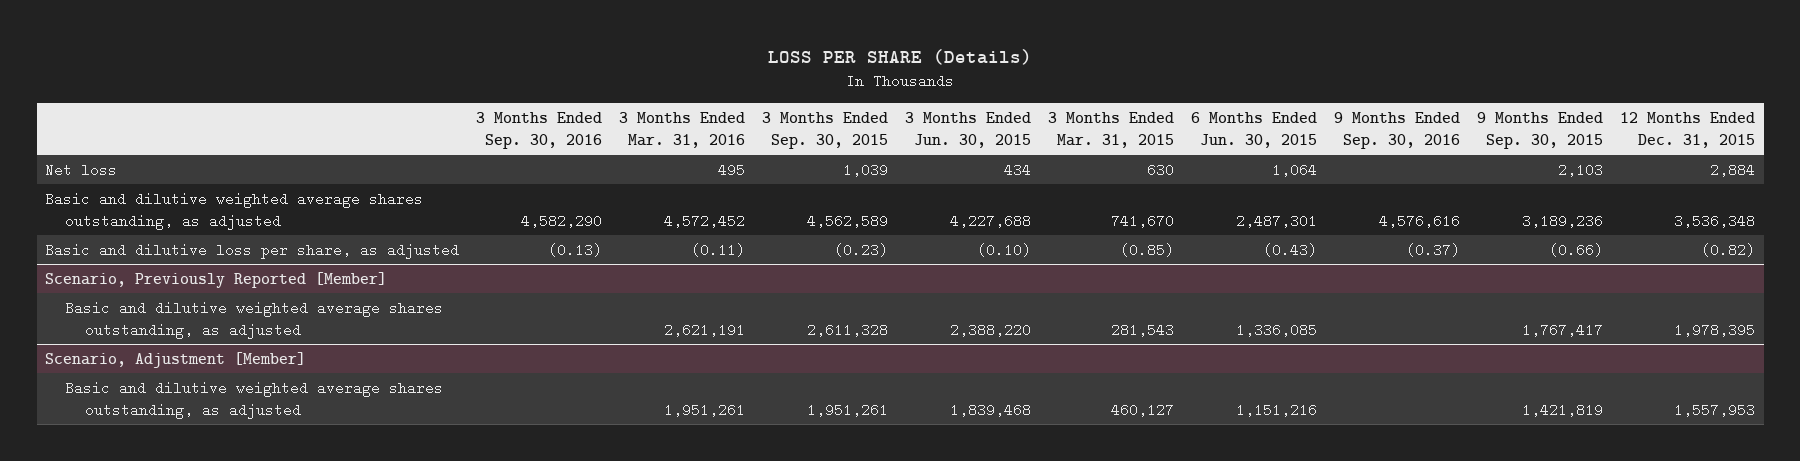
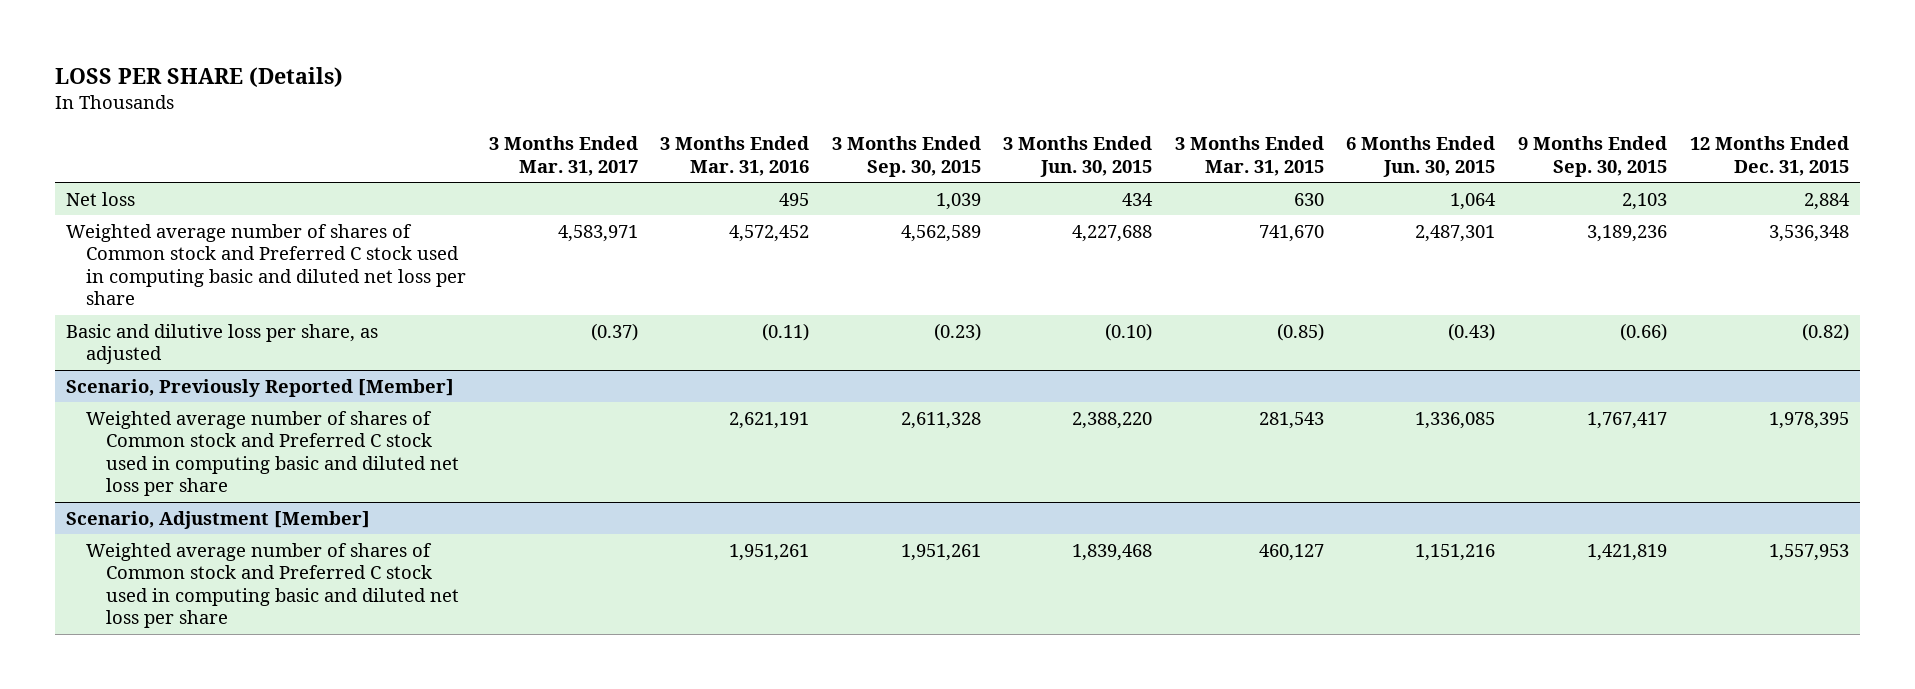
[476,111,603,149] 3 Months Ended Sep. 30, 2016 -> none
[1334,111,1461,149] 9 Months Ended Sep. 30, 2016 -> none
none -> [488,136,638,176] 3 Months Ended Mar. 31, 2017
[45,191,424,230] Basic and dilutive weighted average shares outstanding, as adjusted -> [65,223,467,306] Weighted average number of shares of Common stock and Preferred C stock used in computing basic and diluted net loss per share
[65,300,444,339] Basic and dilutive weighted average shares outstanding, as adjusted -> [86,410,460,497] Weighted average number of shares of Common stock and Preferred C stock used in computing basic and diluted net loss per share
[65,380,444,419] Basic and dilutive weighted average shares outstanding, as adjusted -> [86,542,460,629] Weighted average number of shares of Common stock and Preferred C stock used in computing basic and diluted net loss per share

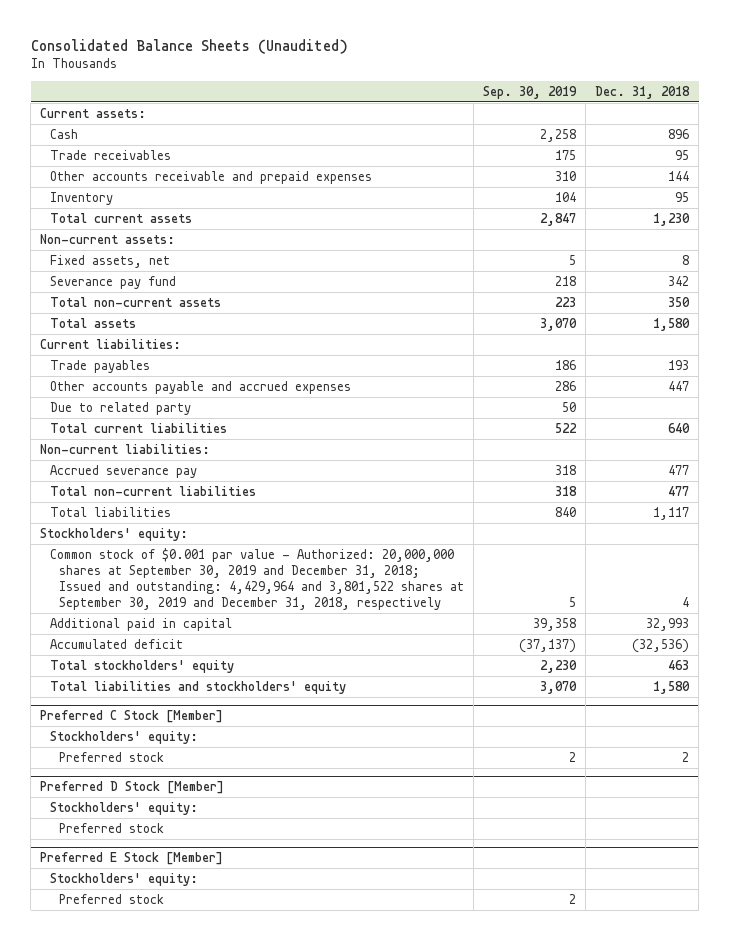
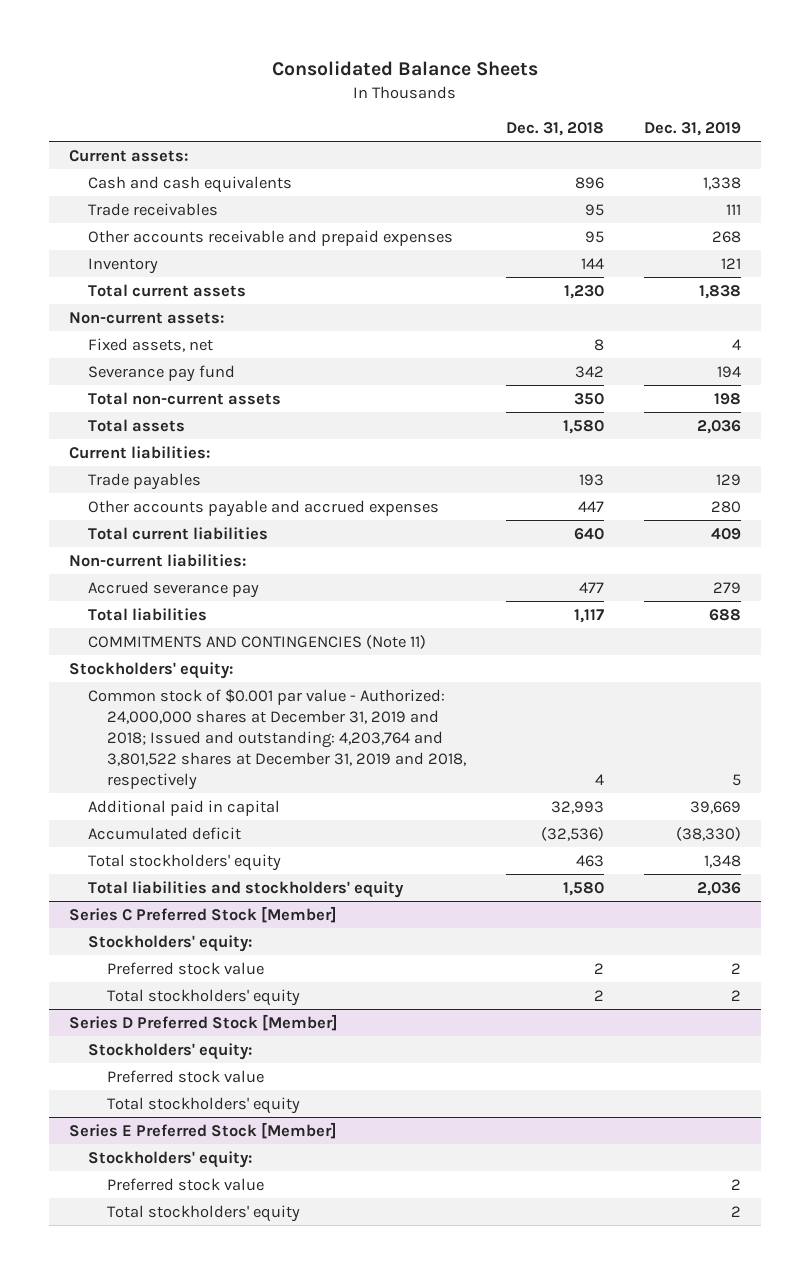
[30,38,348,54] Consolidated Balance Sheets (Unaudited) -> [271,60,538,76] Consolidated Balance Sheets
[483,85,578,99] Sep. 30, 2019 -> none
none -> [643,122,741,137] Dec. 31, 2019
[49,128,78,139] Cash -> [87,175,292,193] Cash and cash equivalents
[668,170,690,181] 144 -> [584,230,604,243] 95
[675,191,690,202] 95 -> [580,257,604,269] 144
[49,401,191,415] Due to related party -> none
[49,485,256,496] Total non-current liabilities -> none
none -> [87,634,426,649] COMMITMENTS AND CONTINGENCIES (Note 11)
[49,547,464,610] Common stock of $0.001 par value - Authorized: 20,000,000 shares at September 30, 2019 and December 31, 2018; Issued and outstanding: 4,429,964 and 3,801,522 shares at September 30, 2019 and December 31, 2018, respectively -> [87,688,467,791] Common stock of $0.001 par value - Authorized: 24,000,000 shares at December 31, 2019 and 2018; Issued and outstanding: 4,203,764 and 3,801,522 shares at December 31, 2019 and 2018, respectively
[40,709,224,723] Preferred C Stock [Member] -> [68,905,337,923] Series C Preferred Stock [Member]
[58,751,164,762] Preferred stock -> [107,961,265,975] Preferred stock value
none -> [107,988,301,1006] Total stockholders' equity
[40,780,225,794] Preferred D Stock [Member] -> [68,1013,338,1031] Series D Preferred Stock [Member]
[58,822,164,833] Preferred stock -> [107,1069,265,1083] Preferred stock value
none -> [107,1096,301,1114] Total stockholders' equity
[40,851,224,865] Preferred E Stock [Member] -> [68,1121,337,1139] Series E Preferred Stock [Member]
[58,893,164,904] Preferred stock -> [107,1177,265,1191] Preferred stock value
none -> [107,1204,301,1222] Total stockholders' equity

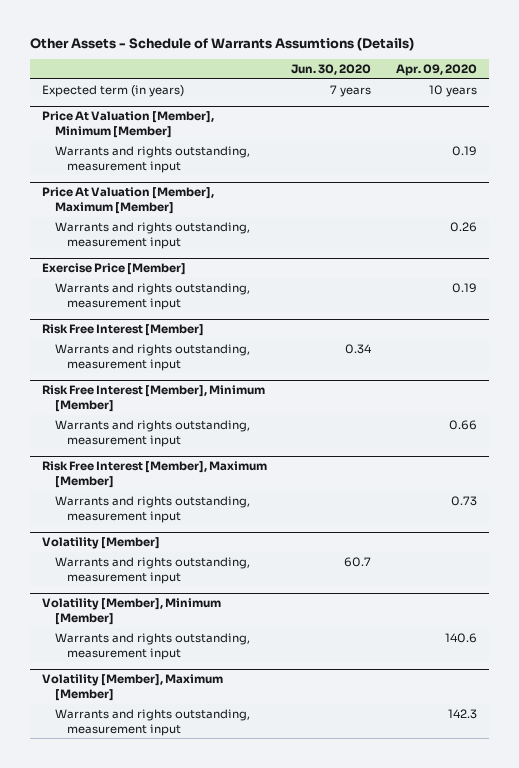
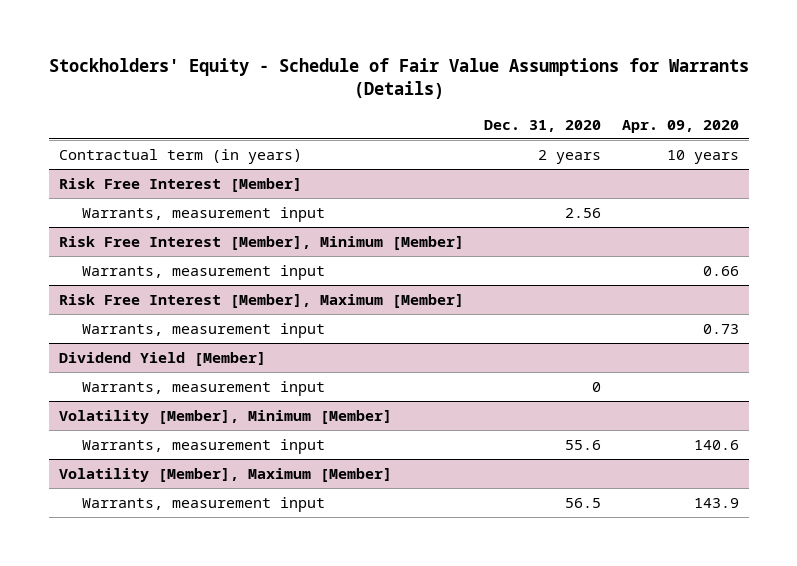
[30,36,415,51] Other Assets - Schedule of Warrants Assumtions (Details) -> [48,57,749,99] Stockholders' Equity - Schedule of Fair Value Assumptions for Warrants (Details)
[291,64,372,76] Jun. 30, 2020 -> none
none -> [484,119,602,132] Dec. 31, 2020
[42,111,215,139] Price At Valuation [Member], Minimum [Member] -> none
[54,145,250,173] Warrants and rights outstanding, measurement input -> none
[42,187,215,215] Price At Valuation [Member], Maximum [Member] -> none
[54,221,250,249] Warrants and rights outstanding, measurement input -> none
[42,263,187,276] Exercise Price [Member] -> none
[54,282,250,310] Warrants and rights outstanding, measurement input -> none
[42,84,185,97] Expected term (in years) -> [58,148,302,164] Contractual term (in years)
[54,343,250,371] Warrants and rights outstanding, measurement input -> [82,206,326,222] Warrants, measurement input
[54,419,250,447] Warrants and rights outstanding, measurement input -> [82,264,326,280] Warrants, measurement input
[42,537,161,550] Volatility [Member] -> none
[54,495,250,523] Warrants and rights outstanding, measurement input -> [82,322,326,338] Warrants, measurement input
none -> [58,351,266,366] Dividend Yield [Member]
[54,556,250,584] Warrants and rights outstanding, measurement input -> [82,380,326,396] Warrants, measurement input
[54,632,250,660] Warrants and rights outstanding, measurement input -> [82,438,326,454] Warrants, measurement input
[54,708,250,736] Warrants and rights outstanding, measurement input -> [82,496,326,512] Warrants, measurement input
[447,708,477,719] 142.3 -> [693,497,739,508] 143.9

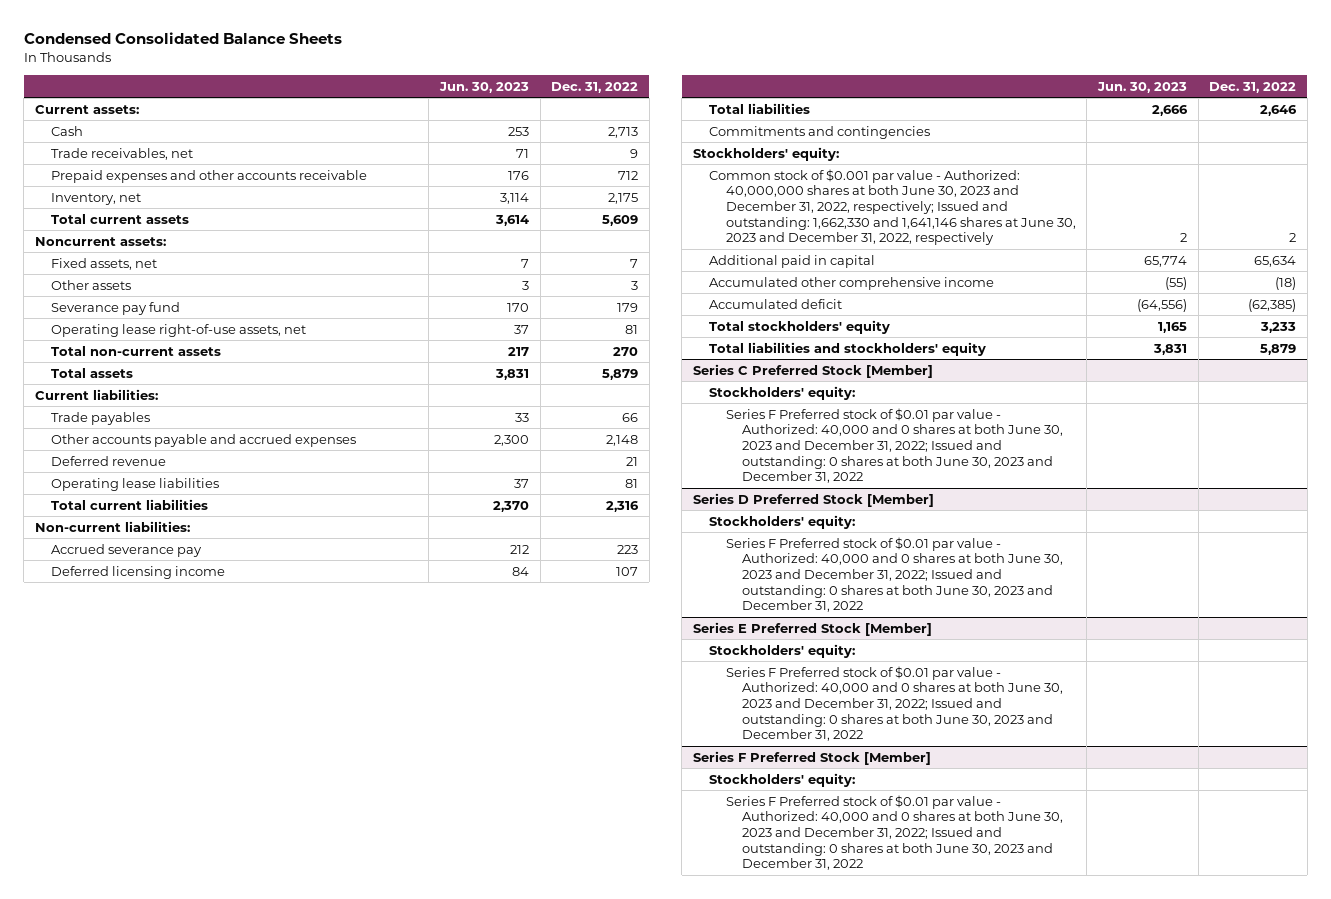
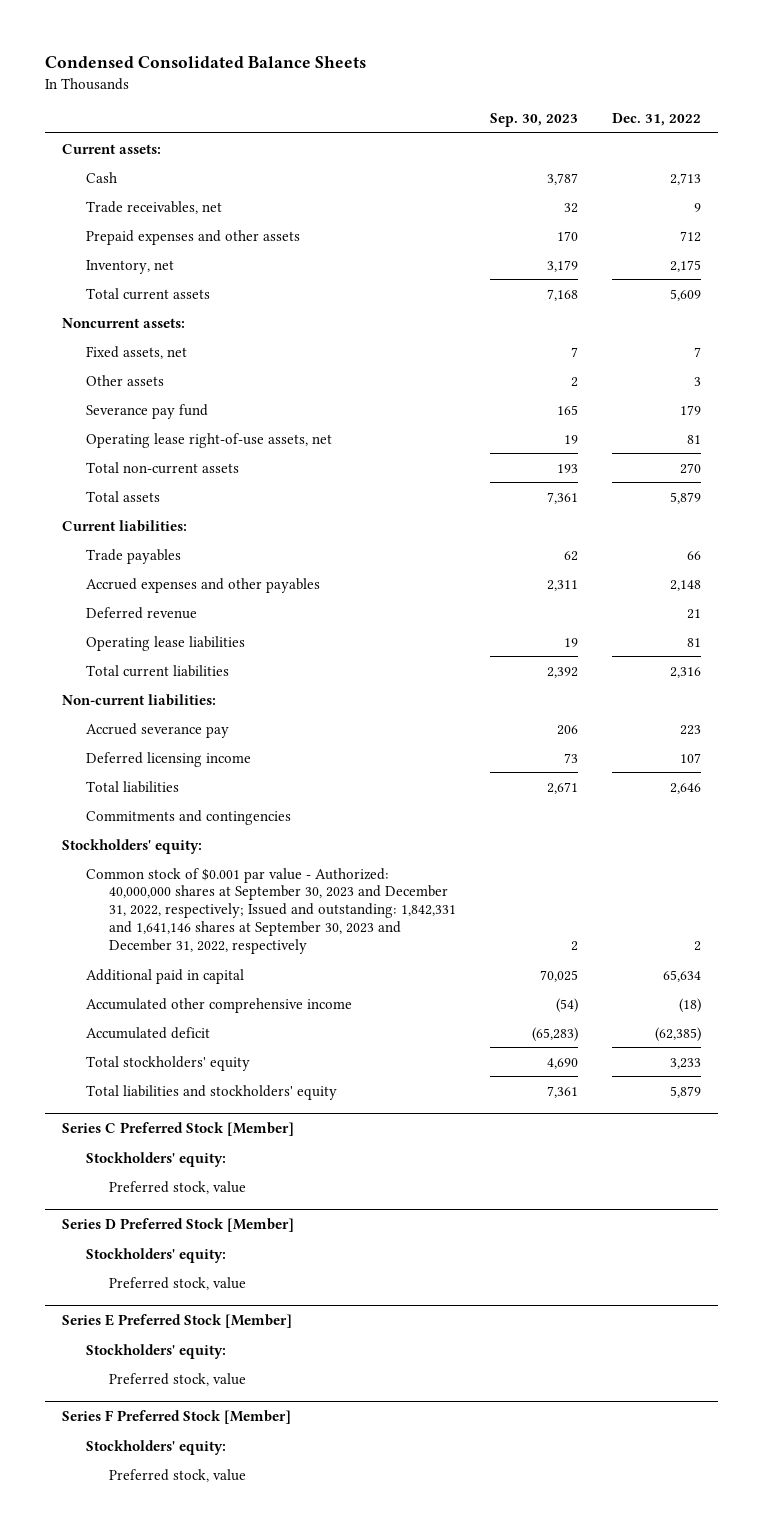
[438,81,529,93] Jun. 30, 2023 -> none
none -> [490,113,579,128] Sep. 30, 2023
[51,169,368,183] Prepaid expenses and other accounts receivable -> [85,229,300,245] Prepaid expenses and other assets
[51,433,357,447] Other accounts payable and accrued expenses -> [85,577,320,593] Accrued expenses and other payables
[709,168,1076,246] Common stock of $0.001 par value - Authorized: 40,000,000 shares at both June 30, 2023 and December 31, 2022, respectively; Issued and outstanding: 1,662,330 and 1,641,146 shares at June 30, 2023 and December 31, 2022, respectively -> [85,867,457,955] Common stock of $0.001 par value - Authorized: 40,000,000 shares at September 30, 2023 and December 31, 2022, respectively; Issued and outstanding: 1,842,331 and 1,641,146 shares at September 30, 2023 and December 31, 2022, respectively
[725,407,1064,484] Series F Preferred stock of $0.01 par value - Authorized: 40,000 and 0 shares at both June 30, 2023 and December 31, 2022; Issued and outstanding: 0 shares at both June 30, 2023 and December 31, 2022 -> [109,1180,247,1194] Preferred stock, value
[725,536,1064,613] Series F Preferred stock of $0.01 par value - Authorized: 40,000 and 0 shares at both June 30, 2023 and December 31, 2022; Issued and outstanding: 0 shares at both June 30, 2023 and December 31, 2022 -> [109,1276,247,1290] Preferred stock, value
[725,665,1064,742] Series F Preferred stock of $0.01 par value - Authorized: 40,000 and 0 shares at both June 30, 2023 and December 31, 2022; Issued and outstanding: 0 shares at both June 30, 2023 and December 31, 2022 -> [109,1372,247,1386] Preferred stock, value
[725,794,1064,871] Series F Preferred stock of $0.01 par value - Authorized: 40,000 and 0 shares at both June 30, 2023 and December 31, 2022; Issued and outstanding: 0 shares at both June 30, 2023 and December 31, 2022 -> [109,1468,247,1482] Preferred stock, value

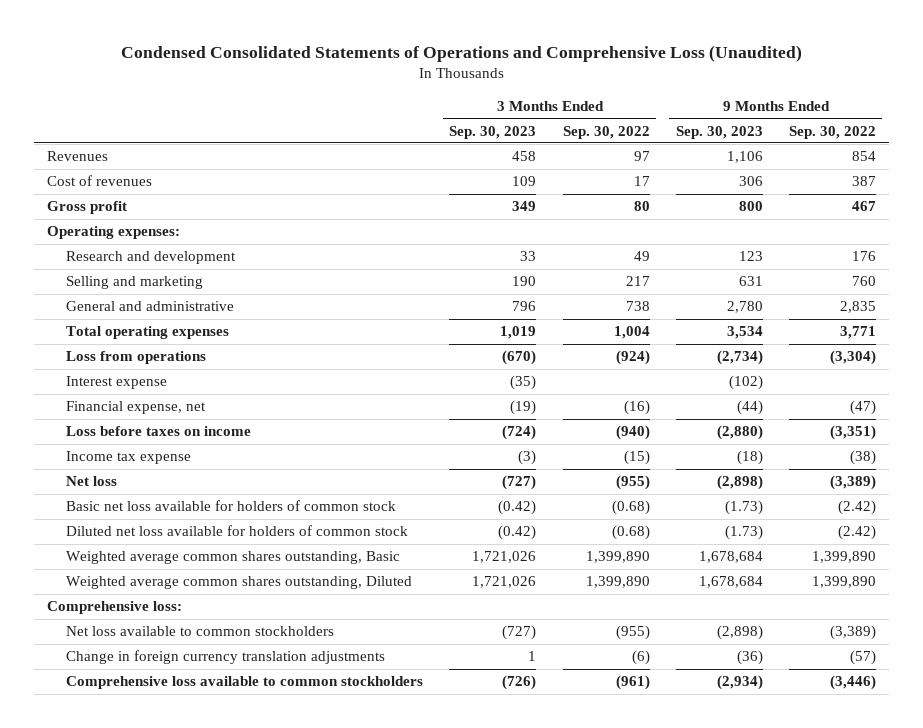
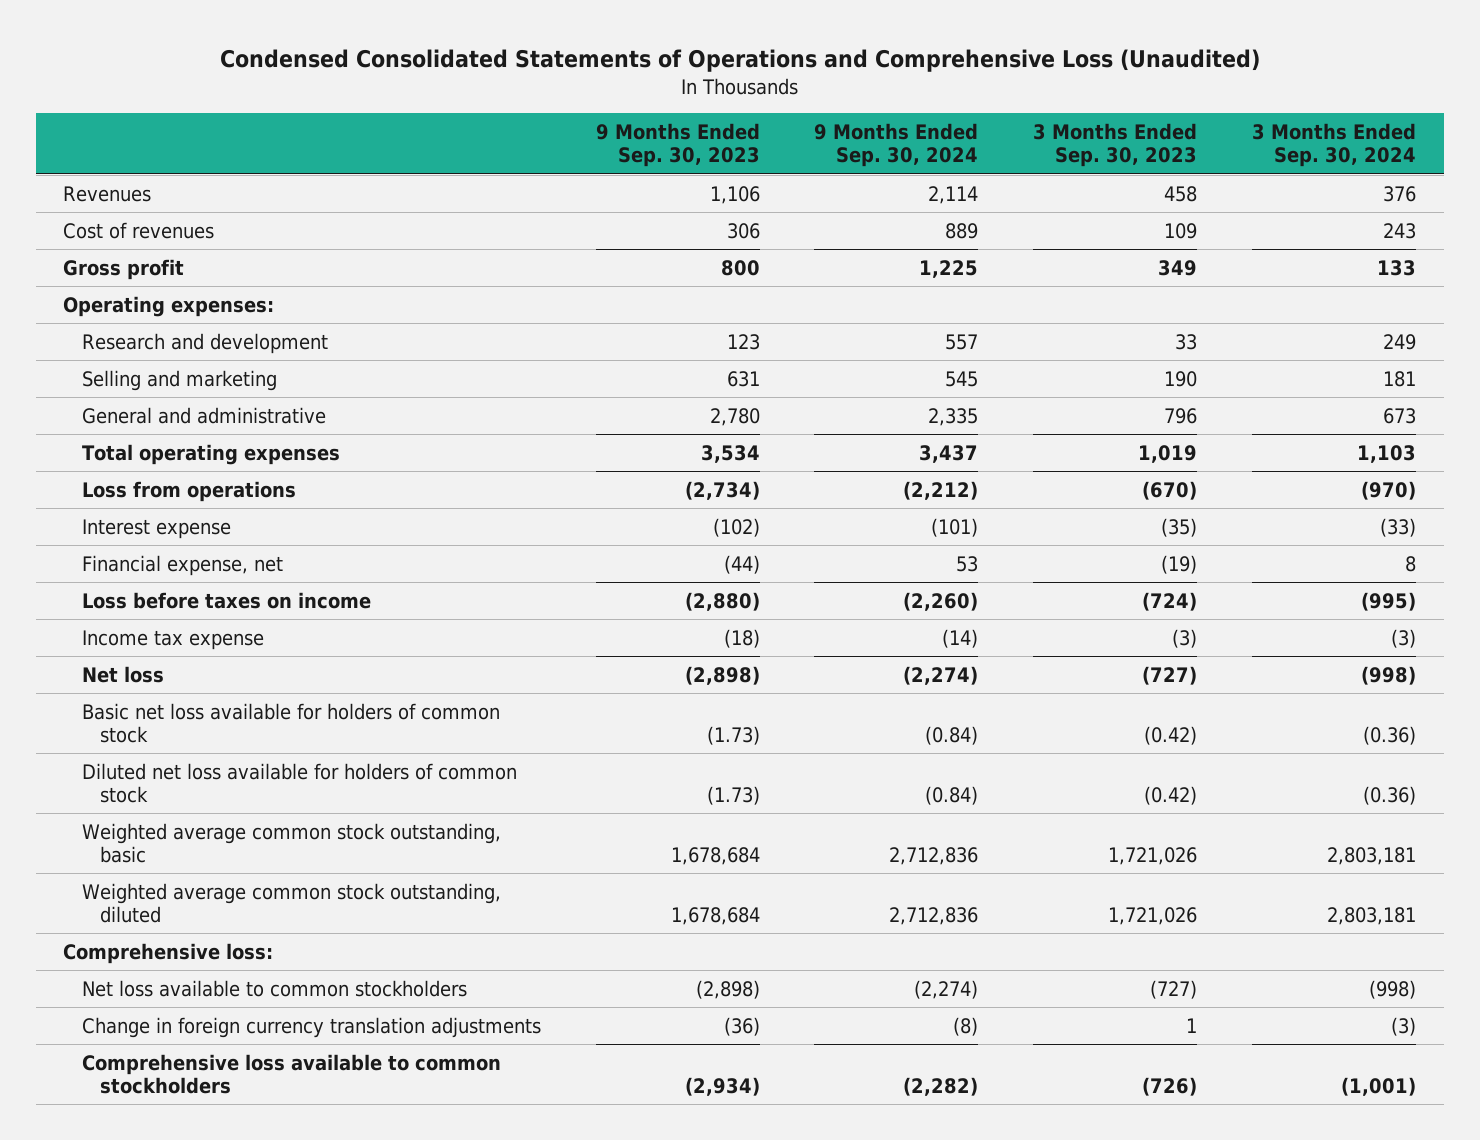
[562,125,650,139] Sep. 30, 2022 -> none
[788,125,876,139] Sep. 30, 2022 -> none
none -> [814,123,979,168] 9 Months Ended Sep. 30, 2024
none -> [1252,123,1417,168] 3 Months Ended Sep. 30, 2024
[66,551,401,565] Weighted average common shares outstanding, Basic -> [81,822,501,864] Weighted average common stock outstanding, basic
[66,576,413,590] Weighted average common shares outstanding, Diluted -> [81,882,501,924] Weighted average common stock outstanding, diluted

